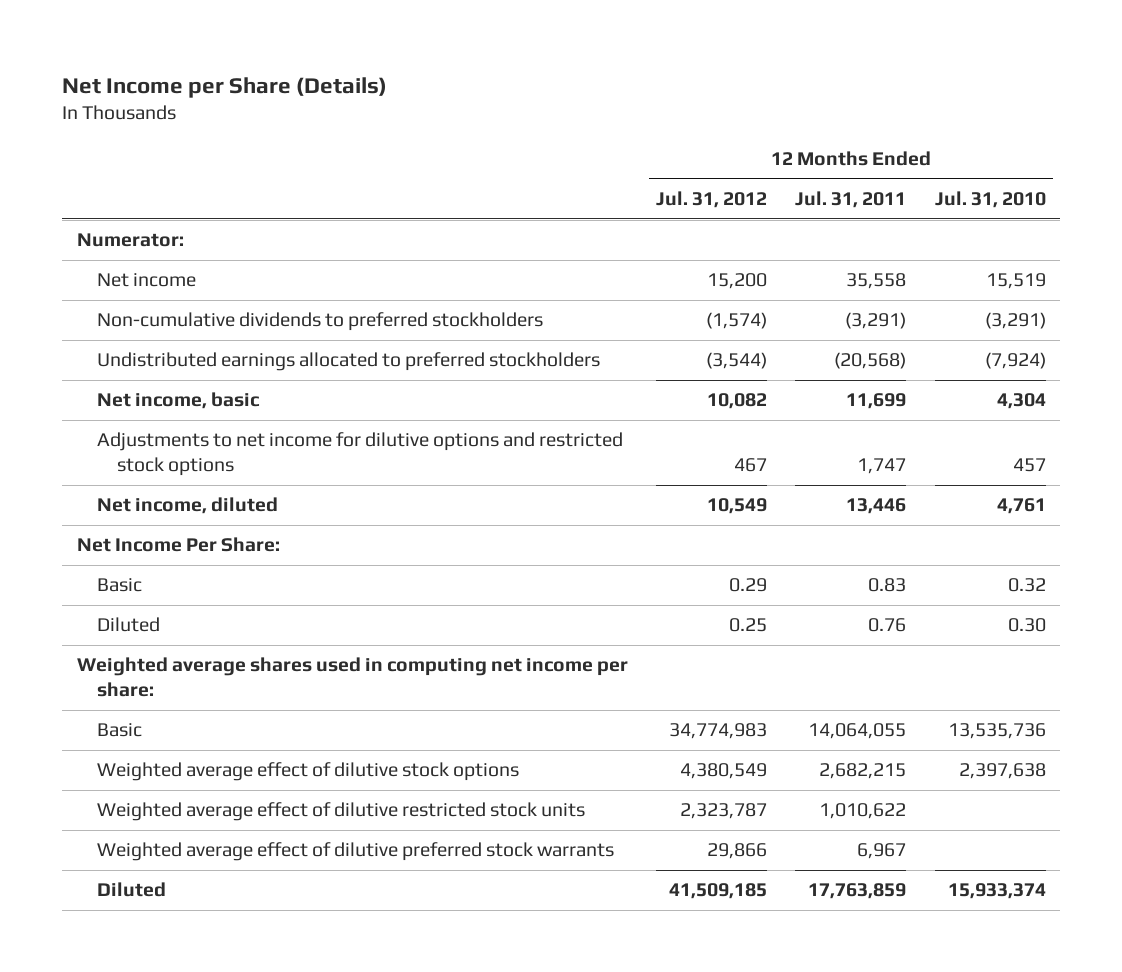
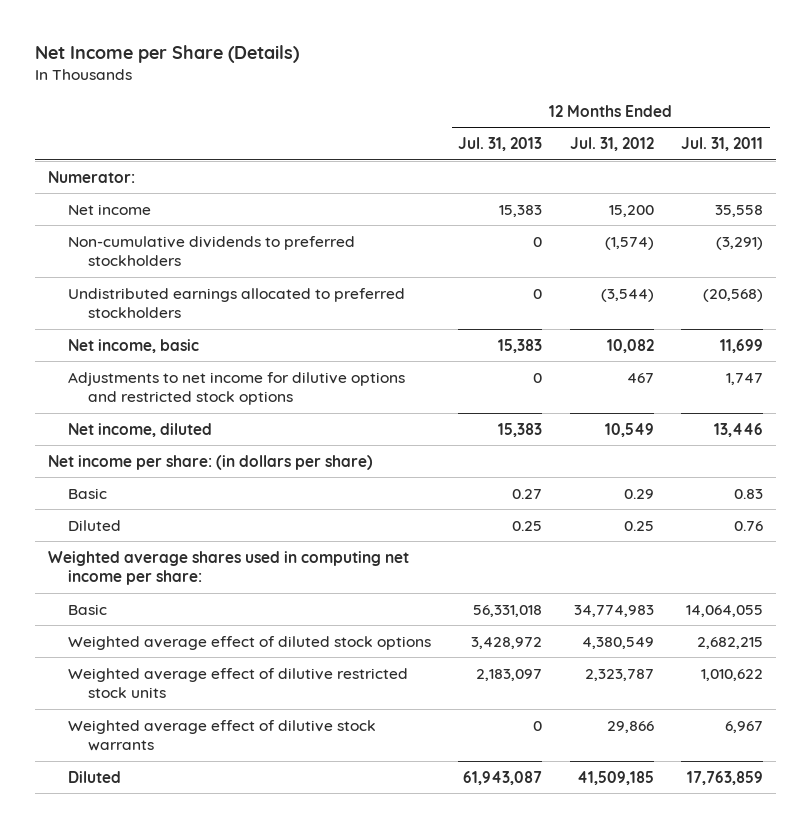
[934,191,1046,209] Jul. 31, 2010 -> none
none -> [458,137,543,152] Jul. 31, 2013
[76,537,280,553] Net Income Per Share: -> [48,454,374,470] Net income per share: (in dollars per share)
[96,762,519,782] Weighted average effect of dilutive stock options -> [68,635,432,650] Weighted average effect of diluted stock options
[96,842,614,862] Weighted average effect of dilutive preferred stock warrants -> [68,719,377,752] Weighted average effect of dilutive stock warrants

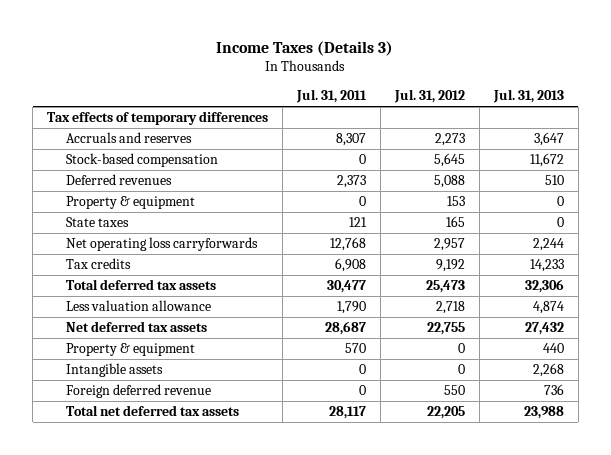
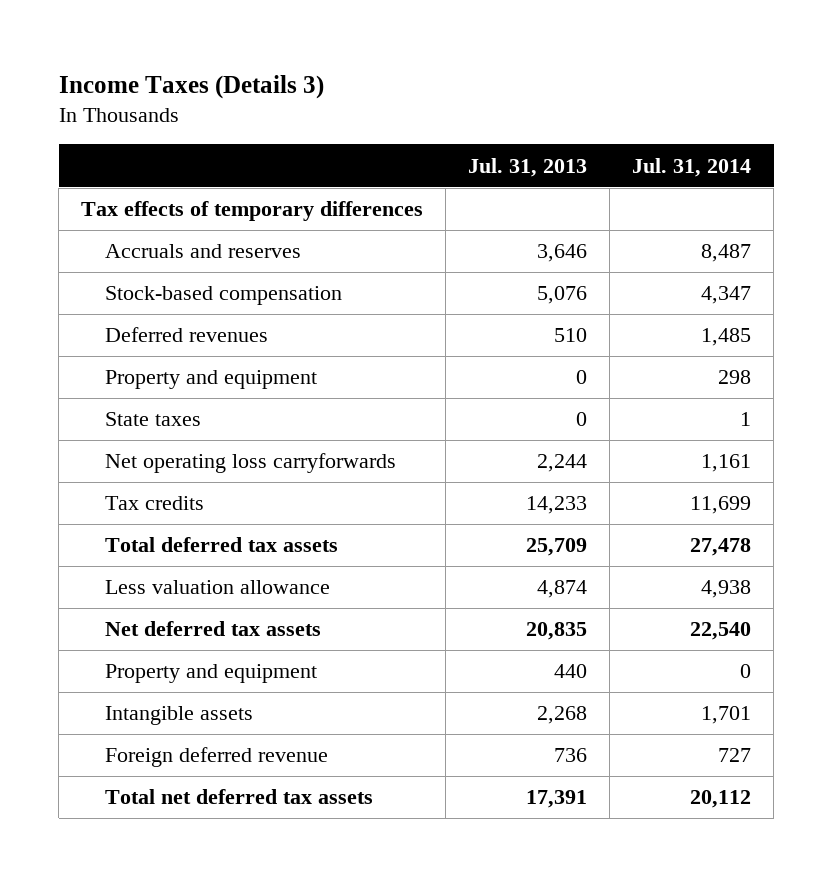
[295,89,367,104] Jul. 31, 2011 -> none
[393,89,465,104] Jul. 31, 2012 -> none
none -> [632,157,752,177] Jul. 31, 2014
[533,132,564,147] 3,647 -> [537,244,588,263] 3,646
[529,153,564,168] 11,672 -> [537,286,588,305] 5,076
[65,196,195,210] Property & equipment -> [105,370,318,390] Property and equipment
[524,279,564,294] 32,306 -> [526,538,588,557] 25,709
[524,322,564,336] 27,432 -> [526,622,588,641] 20,835
[65,343,195,357] Property & equipment -> [105,664,318,684] Property and equipment
[523,406,564,420] 23,988 -> [526,790,588,809] 17,391

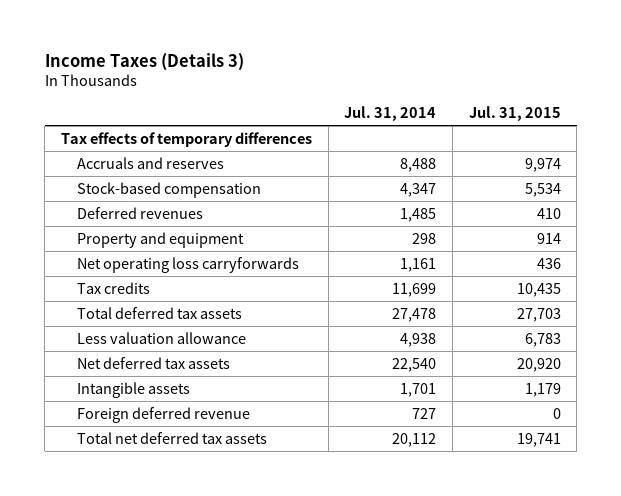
[468,157,588,177] Jul. 31, 2013 -> none
none -> [468,105,561,121] Jul. 31, 2015
[701,244,752,263] 8,487 -> [400,157,437,172] 8,488
[105,412,202,427] State taxes -> none
[105,664,318,684] Property and equipment -> none

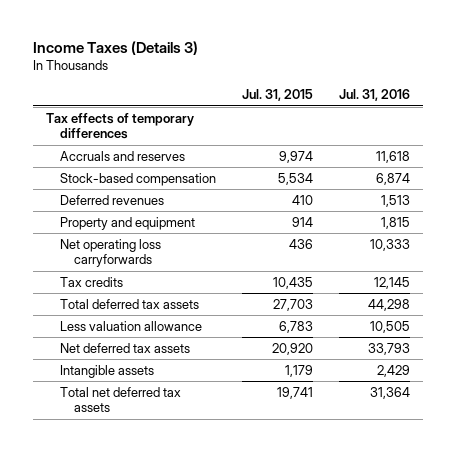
[344,105,437,121] Jul. 31, 2014 -> none
none -> [338,89,410,102] Jul. 31, 2016
[76,406,250,423] Foreign deferred revenue -> none

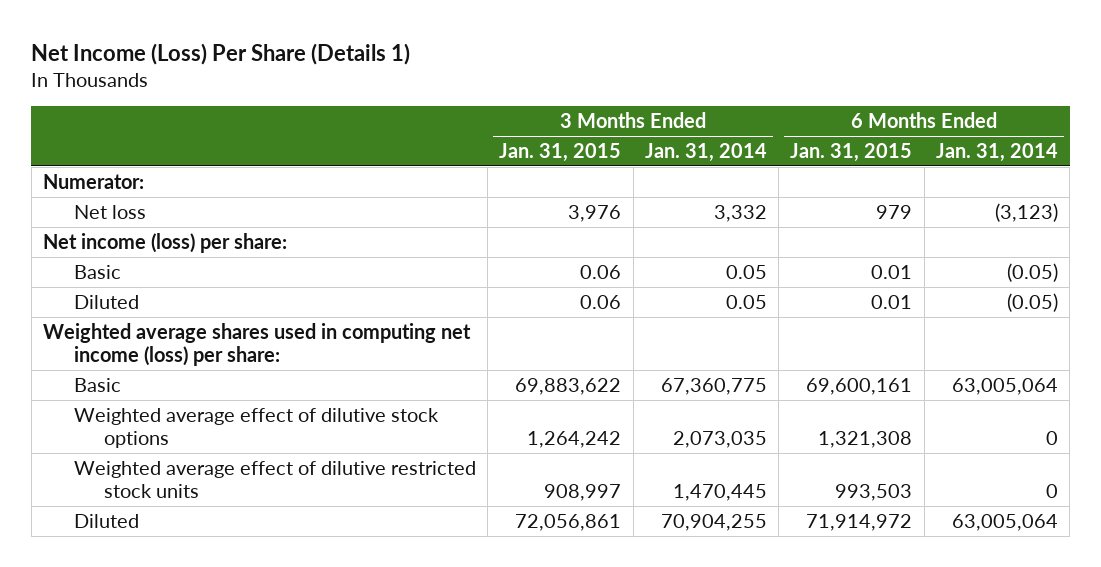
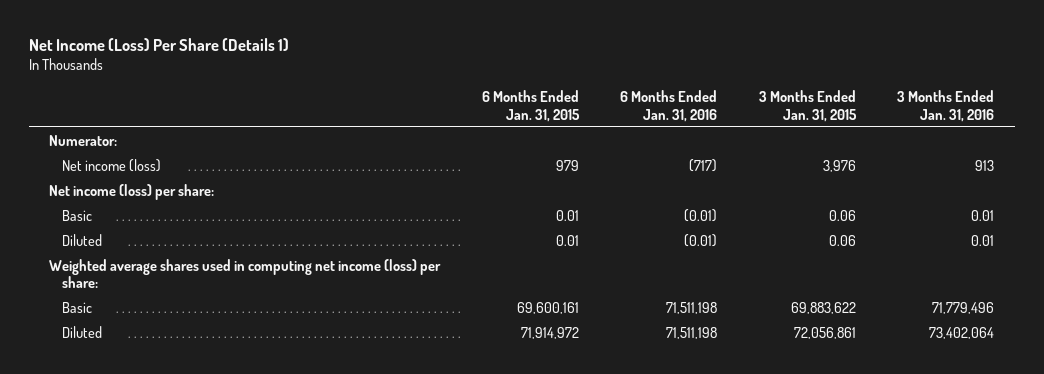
[644,142,767,162] Jan. 31, 2014 -> none
[935,142,1058,162] Jan. 31, 2014 -> none
none -> [620,90,718,122] 6 Months Ended Jan. 31, 2016
none -> [897,90,995,122] 3 Months Ended Jan. 31, 2016
[73,204,146,219] Net loss -> [62,158,162,172] Net income (loss)
[73,407,439,449] Weighted average effect of dilutive stock options -> none
[73,460,476,499] Weighted average effect of dilutive restricted stock units -> none

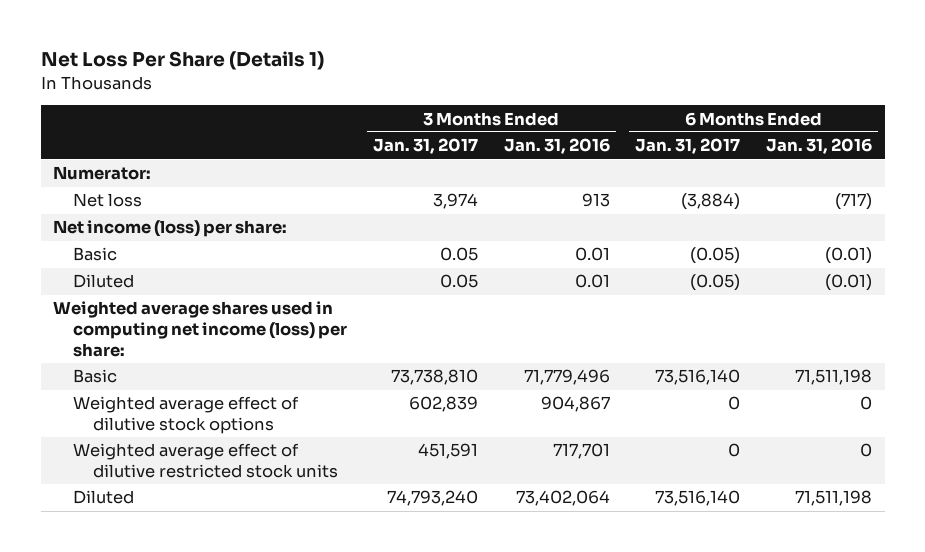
[28,37,289,51] Net Income (Loss) Per Share (Details 1) -> [40,51,324,71] Net Loss Per Share (Details 1)
[481,90,580,122] 6 Months Ended Jan. 31, 2015 -> none
[758,90,857,122] 3 Months Ended Jan. 31, 2015 -> none
none -> [372,138,478,155] Jan. 31, 2017
none -> [635,138,741,155] Jan. 31, 2017
[62,158,162,172] Net income (loss) -> [73,193,143,208] Net loss
none -> [73,396,300,435] Weighted average effect of dilutive stock options
none -> [73,443,339,479] Weighted average effect of dilutive restricted stock units

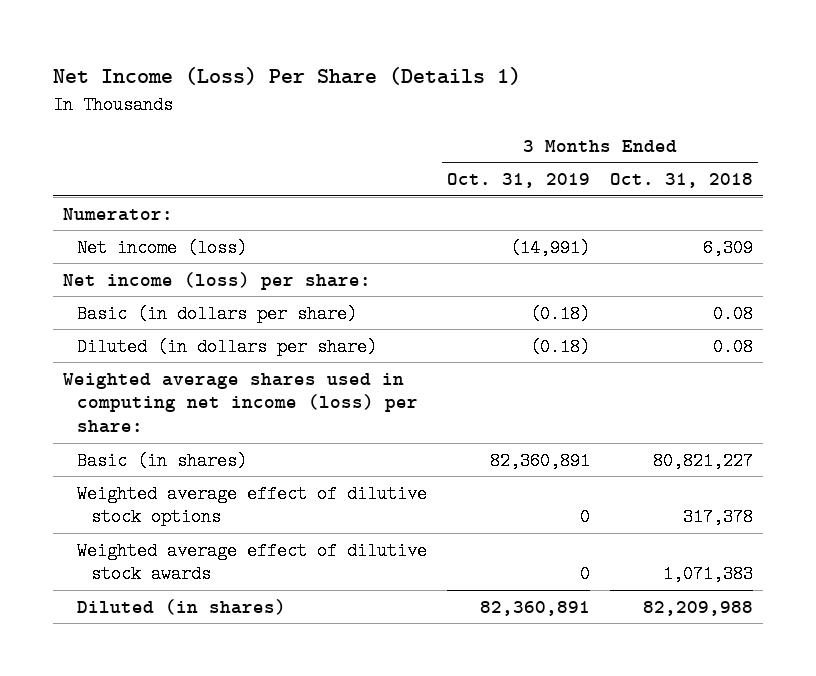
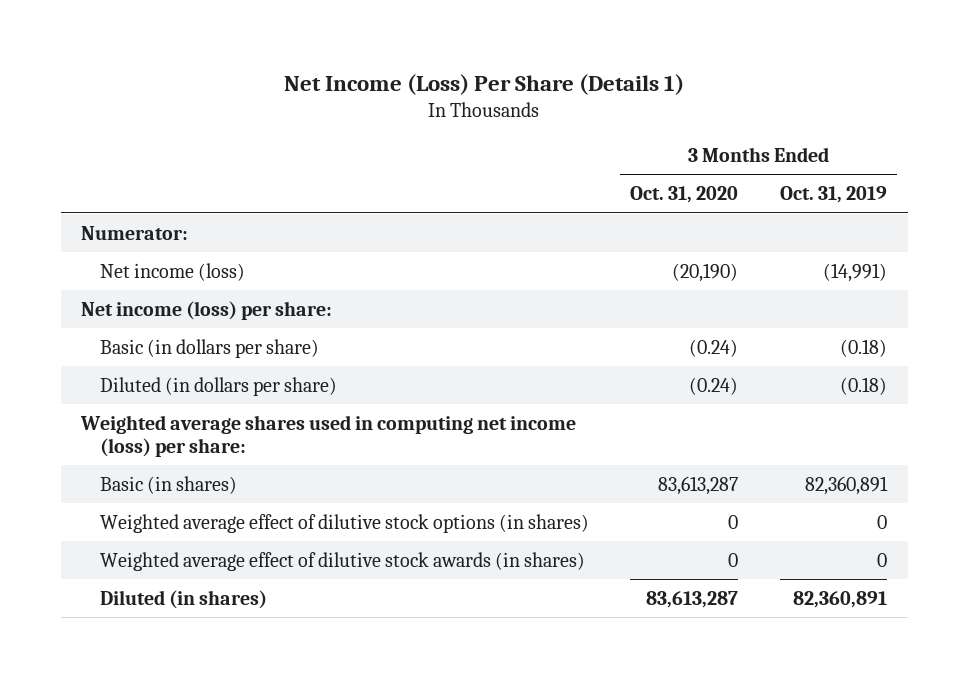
[610,173,754,189] Oct. 31, 2018 -> none
none -> [630,186,739,204] Oct. 31, 2020
[76,484,427,527] Weighted average effect of dilutive stock options -> [99,513,589,533] Weighted average effect of dilutive stock options (in shares)
[76,541,427,584] Weighted average effect of dilutive stock awards -> [99,551,585,571] Weighted average effect of dilutive stock awards (in shares)

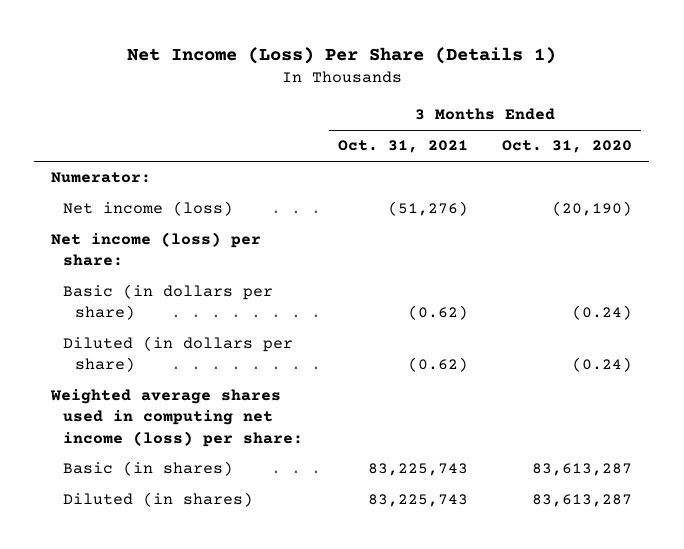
[779,186,887,204] Oct. 31, 2019 -> none
none -> [337,140,468,154] Oct. 31, 2021
[99,513,589,533] Weighted average effect of dilutive stock options (in shares) -> none
[99,551,585,571] Weighted average effect of dilutive stock awards (in shares) -> none

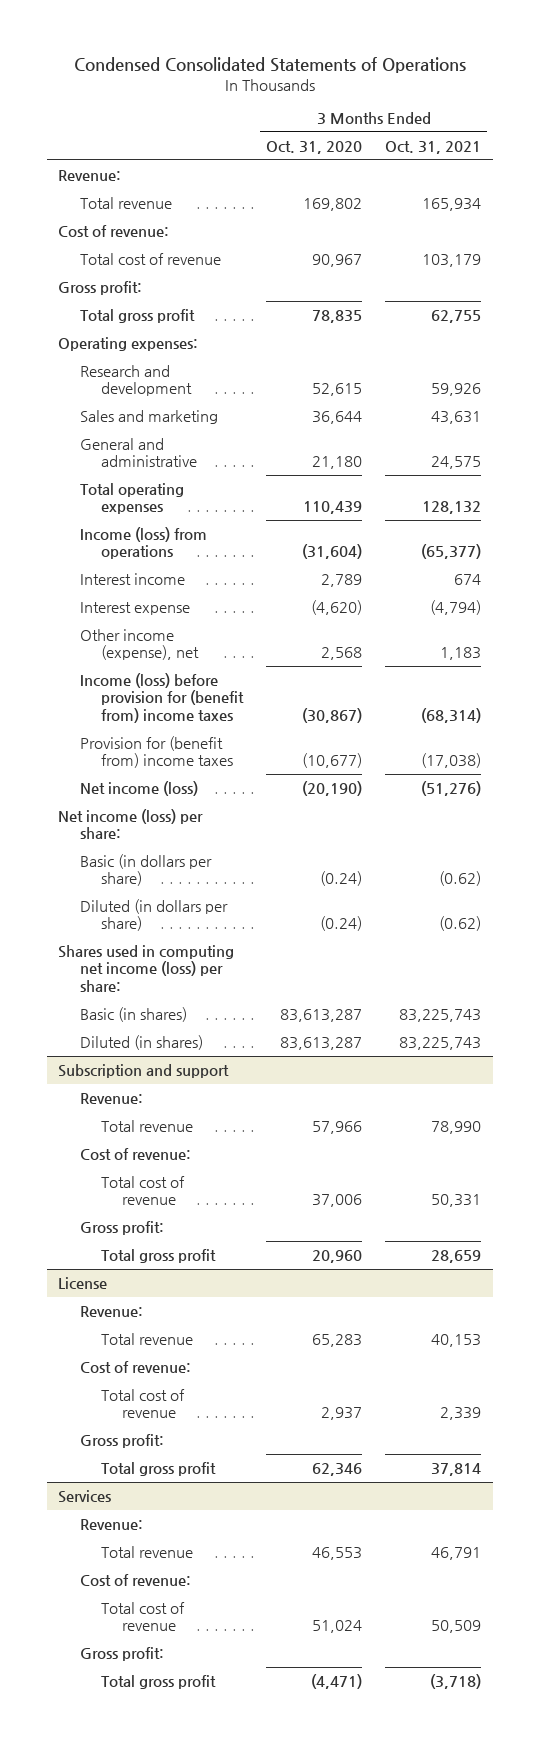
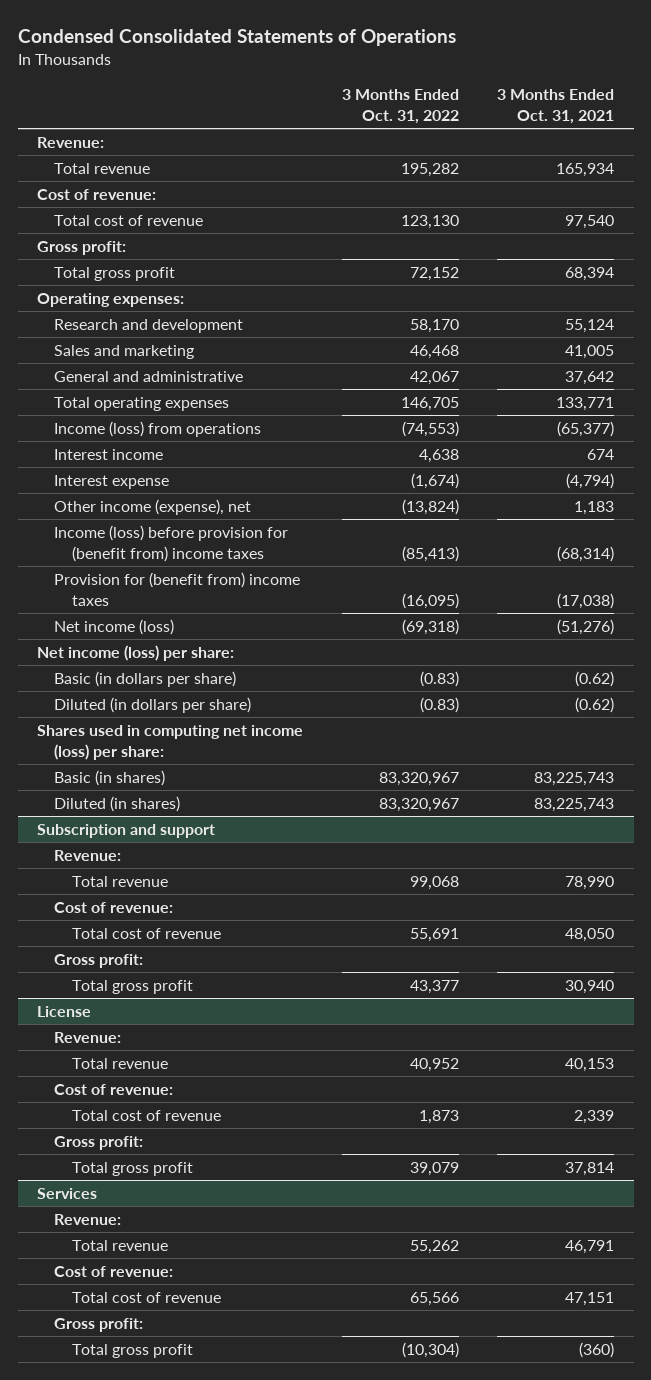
[266,141,363,155] Oct. 31, 2020 -> none
none -> [341,88,459,124] 3 Months Ended Oct. 31, 2022
[422,254,482,268] 103,179 -> [565,214,615,229] 97,540
[431,310,482,324] 62,755 -> [565,266,615,281] 68,394
[431,383,482,397] 59,926 -> [565,318,615,333] 55,124
[431,411,482,425] 43,631 -> [565,344,615,359] 41,005
[431,456,482,470] 24,575 -> [565,370,615,385] 37,642
[422,501,482,515] 128,132 -> [556,396,615,411] 133,771
[431,1194,482,1208] 50,331 -> [565,927,615,942] 48,050
[431,1250,482,1264] 28,659 -> [565,979,615,994] 30,940
[431,1620,482,1634] 50,509 -> [565,1291,615,1306] 47,151
[430,1674,482,1690] (3,718) -> [579,1341,615,1358] (360)

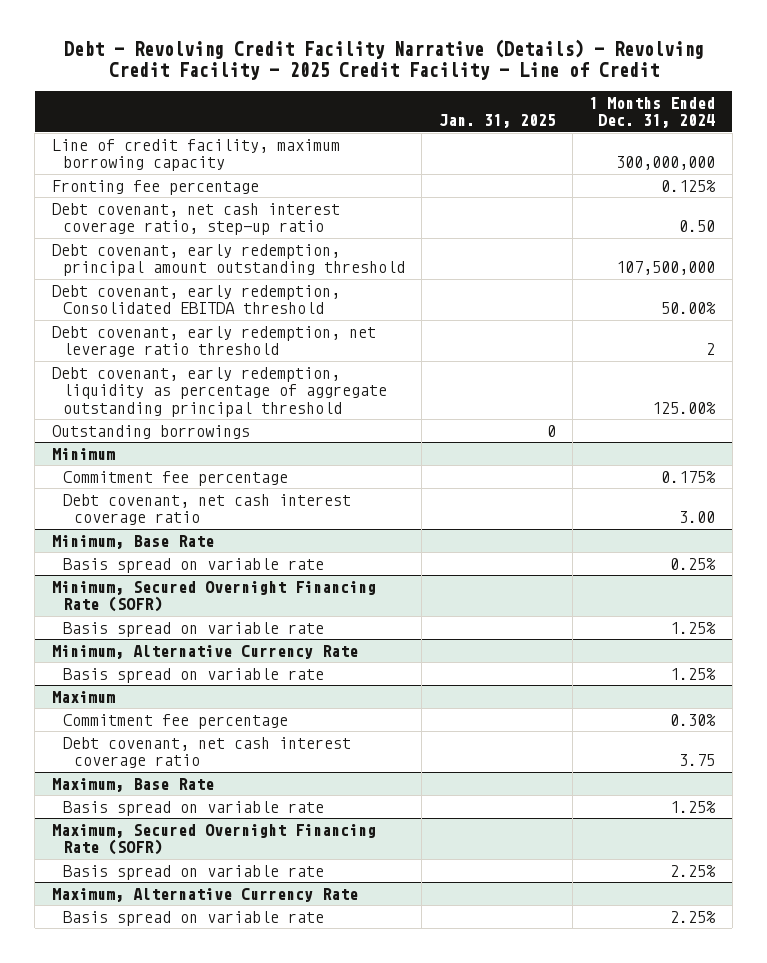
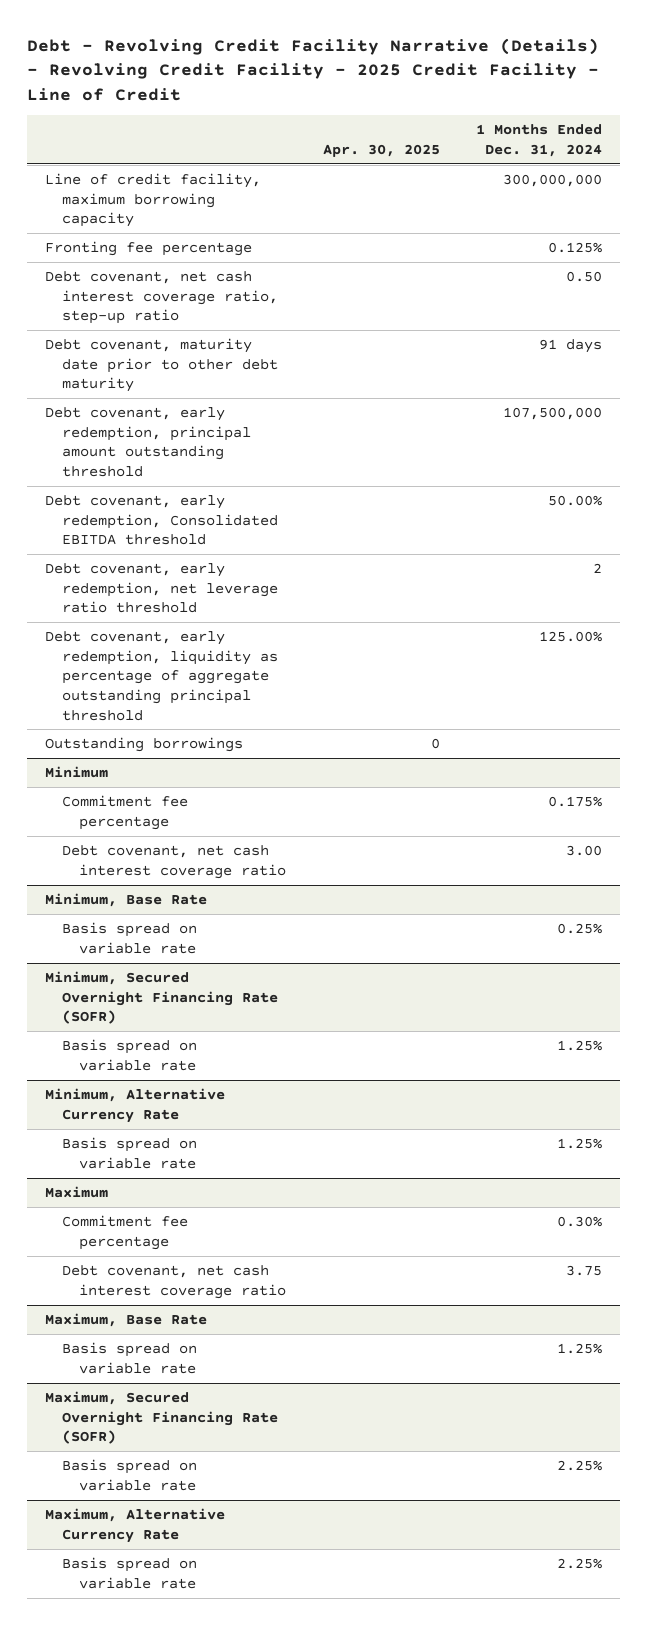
[438,114,556,129] Jan. 31, 2025 -> none
none -> [322,144,440,158] Apr. 30, 2025
none -> [45,338,279,393] Debt covenant, maturity date prior to other debt maturity

